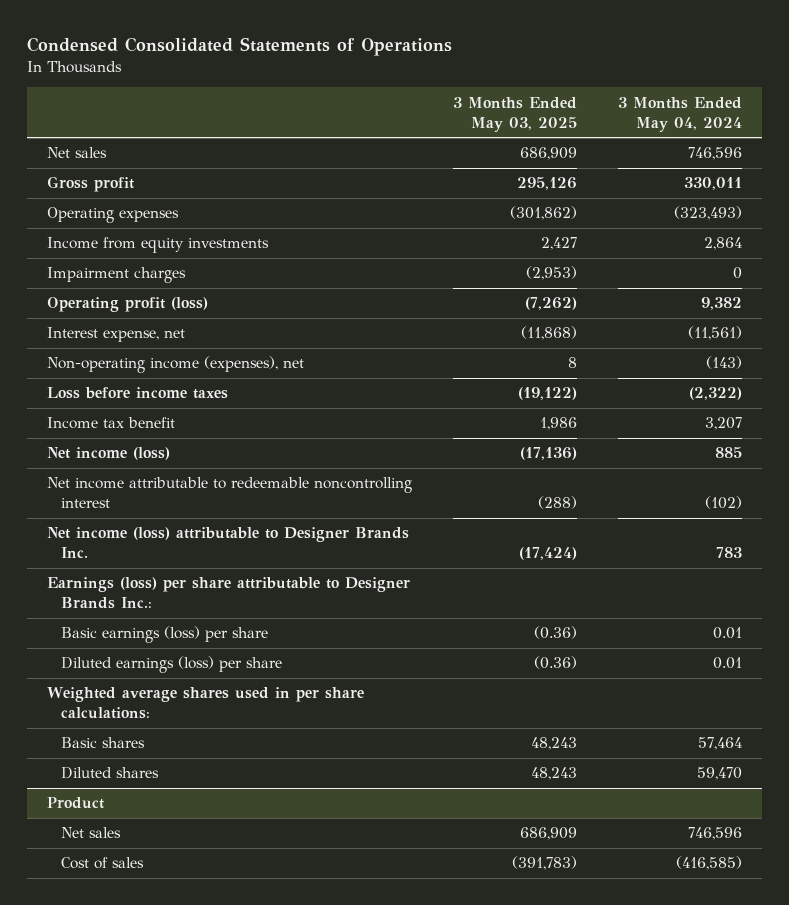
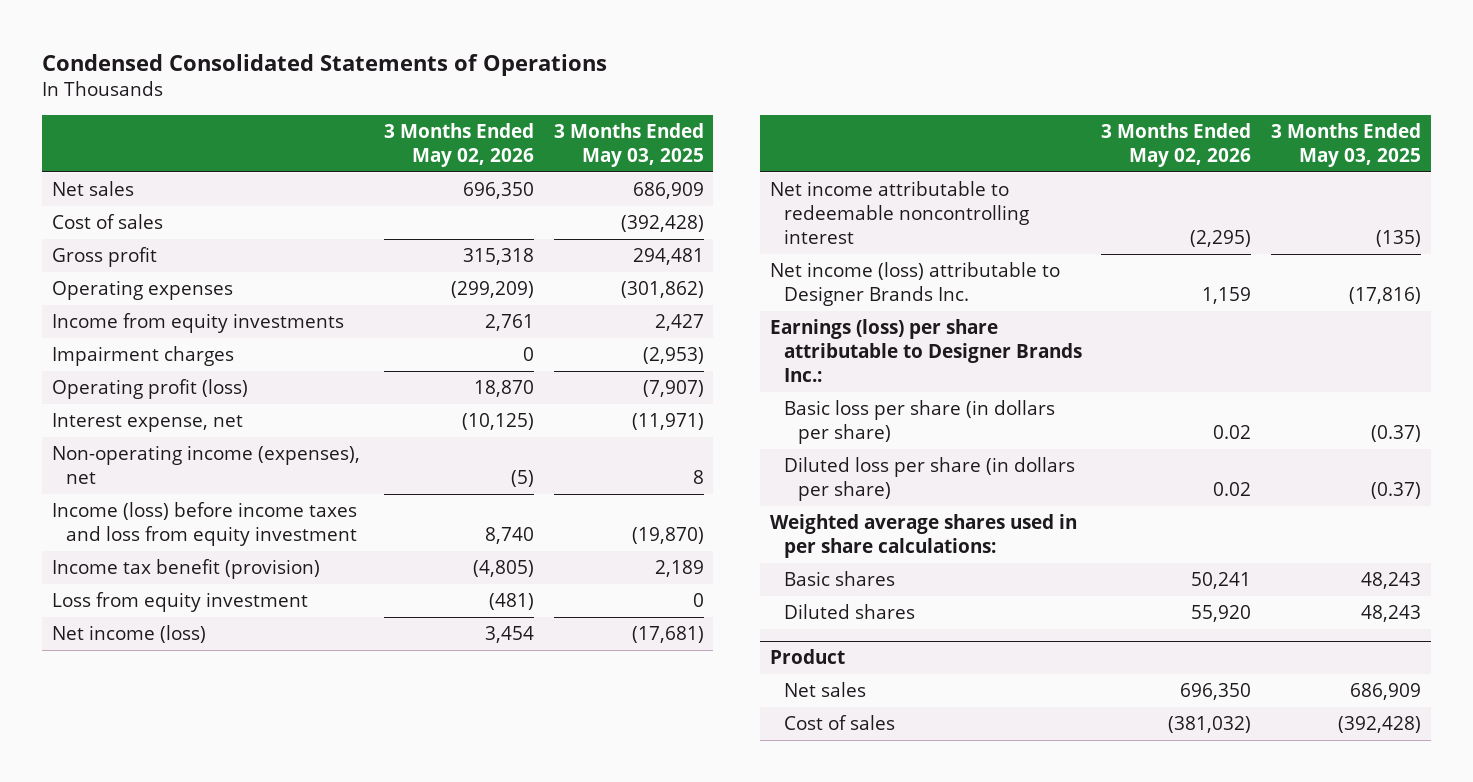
[617,96,742,132] 3 Months Ended May 04, 2024 -> none
none -> [383,122,534,167] 3 Months Ended May 02, 2026
none -> [52,213,164,229] Cost of sales
[517,177,578,191] 295,126 -> [632,247,704,265] 294,481
[525,297,578,311] (7,262) -> [642,379,704,397] (7,907)
[521,326,578,341] (11,868) -> [631,412,704,430] (11,971)
[47,387,229,400] Loss before income taxes -> [52,501,358,546] Income (loss) before income taxes and loss from equity investment
[518,387,578,401] (19,122) -> [631,526,704,544] (19,870)
[47,417,176,430] Income tax benefit -> [52,558,321,579] Income tax benefit (provision)
[540,417,578,431] 1,986 -> [654,559,704,577] 2,189
none -> [52,591,309,612] Loss from equity investment
[520,447,578,461] (17,136) -> [631,625,704,643] (17,681)
[538,496,578,510] (288) -> [1375,229,1421,247] (135)
[519,547,578,561] (17,424) -> [1348,286,1421,304] (17,816)
[60,626,268,644] Basic earnings (loss) per share -> [783,399,1055,444] Basic loss per share (in dollars per share)
[534,626,578,640] (0.36) -> [1370,424,1421,442] (0.37)
[60,656,282,674] Diluted earnings (loss) per share -> [783,456,1075,501] Diluted loss per share (in dollars per share)
[534,656,578,670] (0.36) -> [1370,481,1421,499] (0.37)
[512,856,578,871] (391,783) -> [1337,715,1421,733] (392,428)

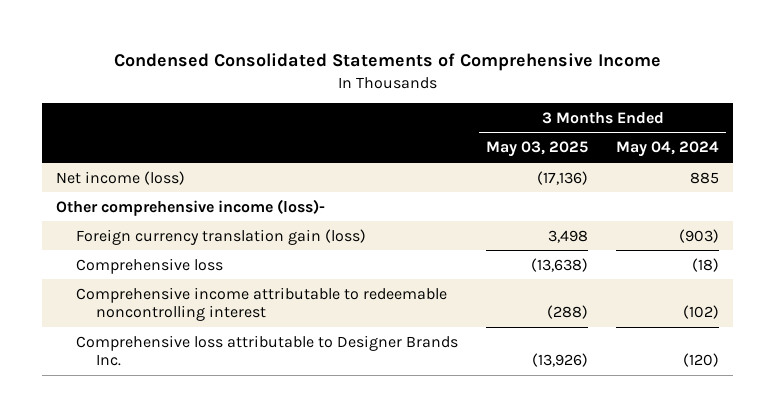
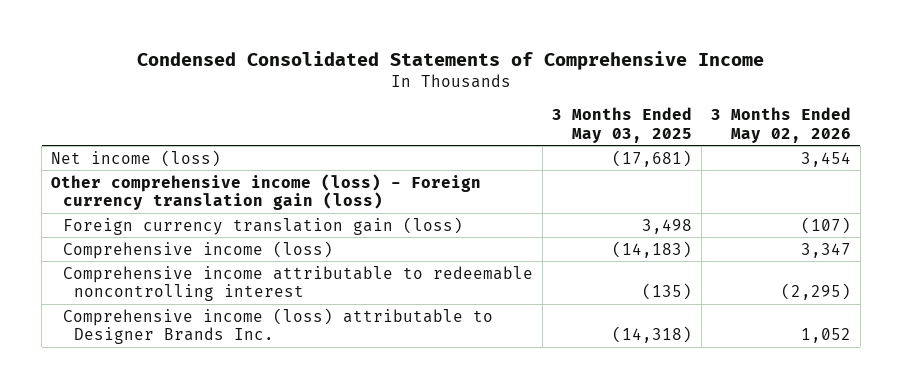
[616,141,720,158] May 04, 2024 -> none
none -> [710,107,851,143] 3 Months Ended May 02, 2026
[537,170,589,185] (17,136) -> [611,149,692,167] (17,681)
[55,198,325,216] Other comprehensive income (loss)- -> [51,173,482,211] Other comprehensive income (loss) - Foreign currency translation gain (loss)
[75,257,223,274] Comprehensive loss -> [62,240,333,259] Comprehensive income (loss)
[531,257,589,272] (13,638) -> [611,240,692,258] (14,183)
[547,305,589,320] (288) -> [641,283,692,301] (135)
[75,334,458,367] Comprehensive loss attributable to Designer Brands Inc. -> [62,307,493,345] Comprehensive income (loss) attributable to Designer Brands Inc.
[532,353,589,368] (13,926) -> [611,326,692,344] (14,318)

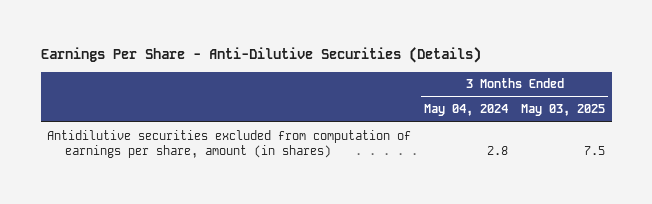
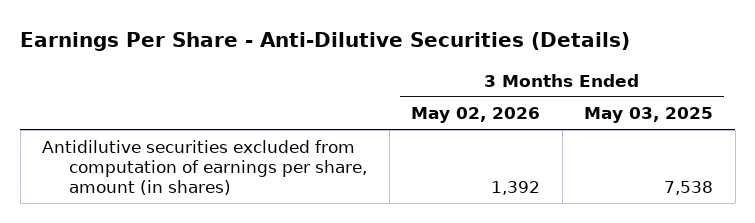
[424,104,509,117] May 04, 2024 -> none
none -> [411,107,541,124] May 02, 2026
[584,146,606,156] 7.5 -> [664,181,714,196] 7,538

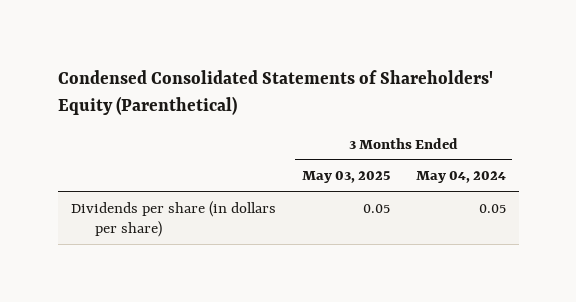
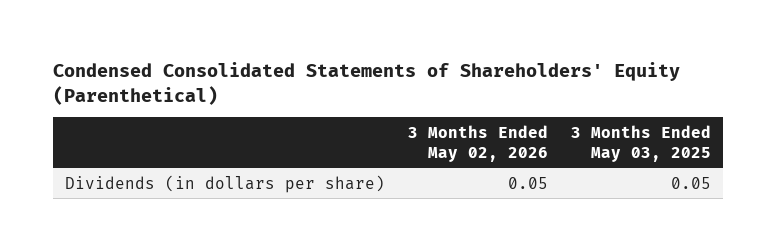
[415,171,506,184] May 04, 2024 -> none
none -> [408,124,549,162] 3 Months Ended May 02, 2026
[70,200,276,237] Dividends per share (in dollars per share) -> [64,174,385,193] Dividends (in dollars per share)

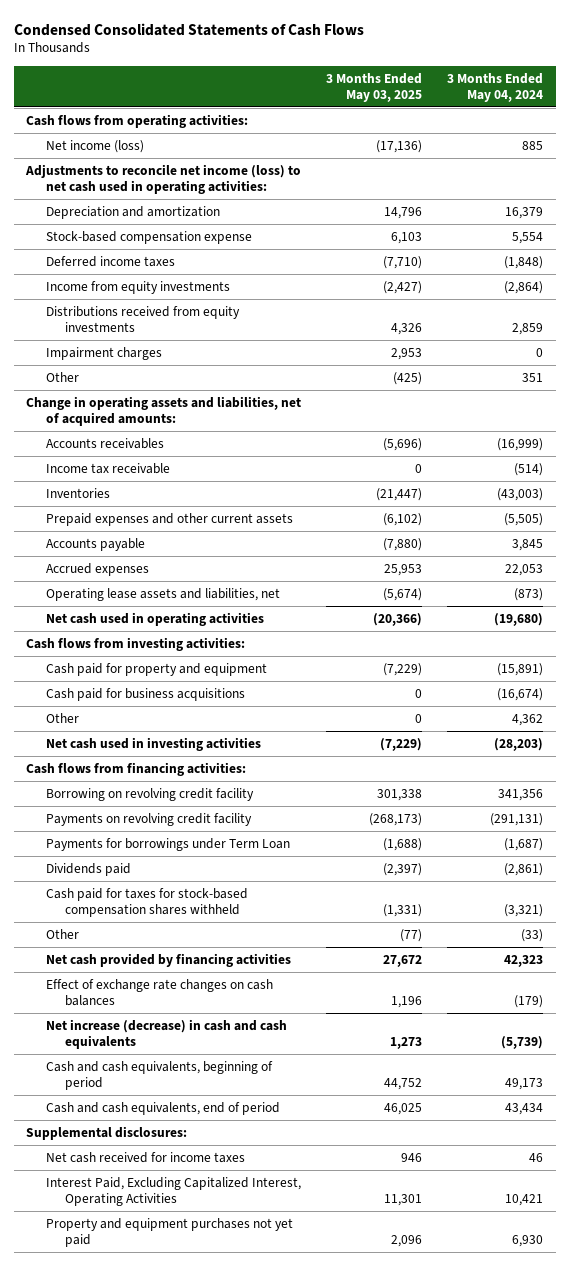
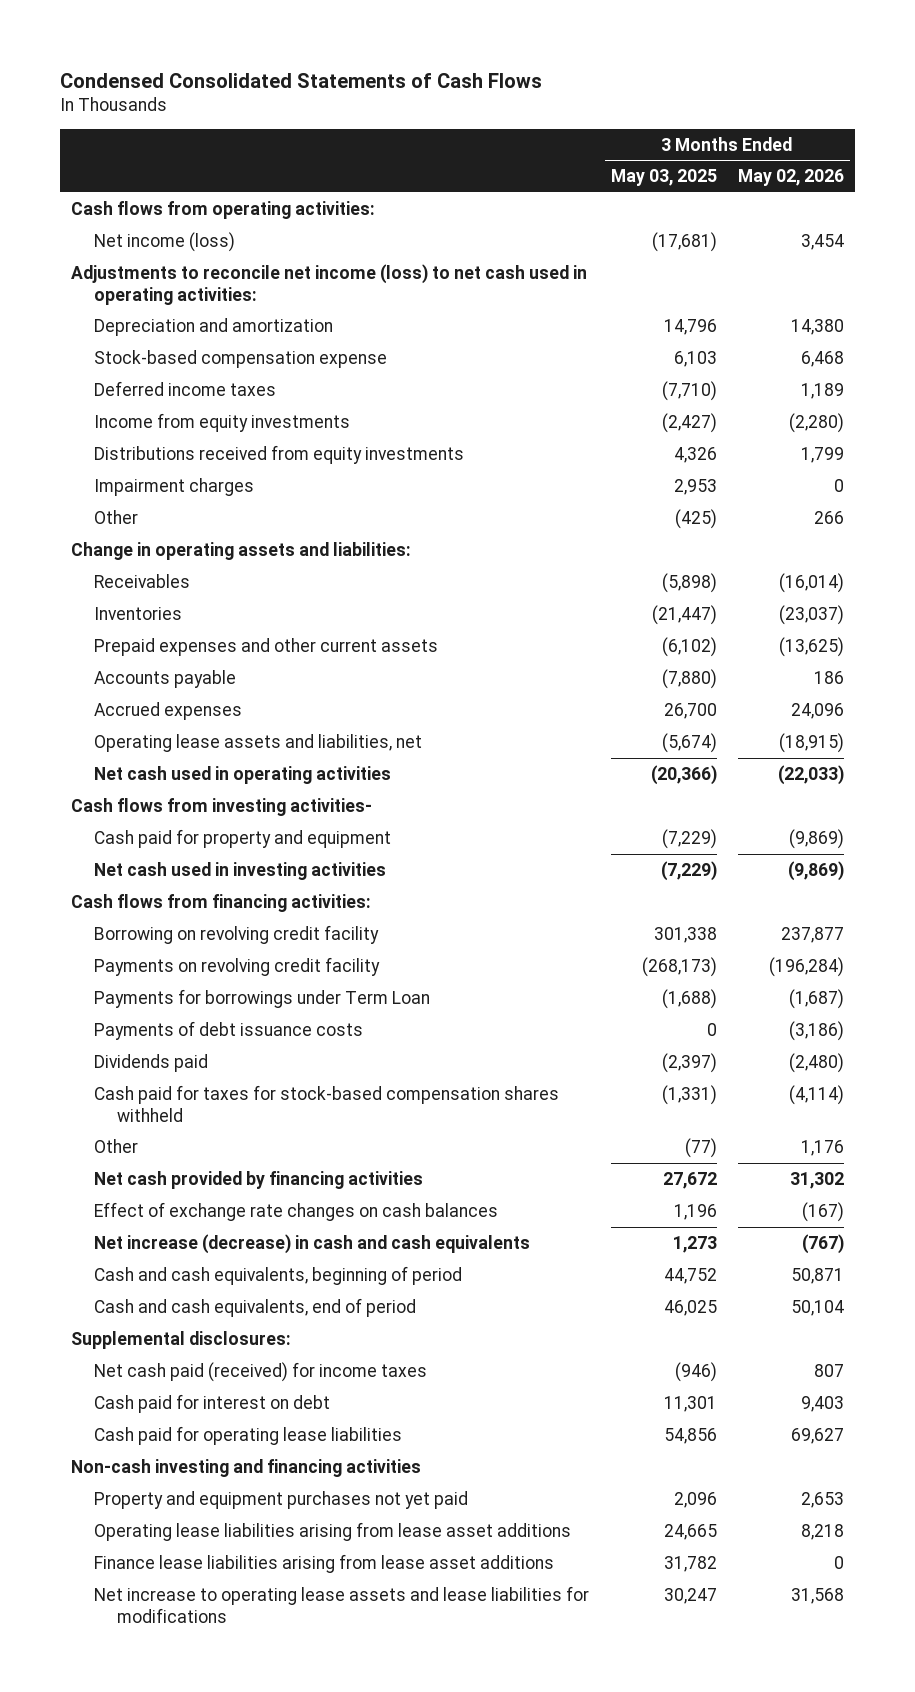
[447,72,544,102] 3 Months Ended May 04, 2024 -> none
none -> [738,169,845,187] May 02, 2026
[376,139,423,153] (17,136) -> [651,231,717,252] (17,681)
[45,462,170,474] Income tax receivable -> none
[26,395,302,426] Change in operating assets and liabilities, net of acquired amounts: -> [71,541,412,560] Change in operating assets and liabilities:
[45,437,164,449] Accounts receivables -> [94,573,191,588] Receivables
[383,437,423,451] (5,696) -> [661,572,717,593] (5,898)
[384,563,423,576] 25,953 -> [663,702,717,719] 26,700
[26,636,246,651] Cash flows from investing activities: -> [71,797,373,816] Cash flows from investing activities-
[45,687,245,701] Cash paid for business acquisitions -> none
[45,712,79,723] Other -> none
none -> [94,1020,364,1040] Payments of debt issuance costs
[45,1151,245,1163] Net cash received for income taxes -> [94,1361,428,1382] Net cash paid (received) for income taxes
[401,1152,423,1162] 946 -> [674,1361,717,1382] (946)
[45,1176,301,1206] Interest Paid, Excluding Capitalized Interest, Operating Activities -> [94,1393,331,1413] Cash paid for interest on debt
none -> [94,1425,403,1445] Cash paid for operating lease liabilities
none -> [71,1458,422,1477] Non-cash investing and financing activities
none -> [94,1521,572,1541] Operating lease liabilities arising from lease asset additions
none -> [94,1553,555,1573] Finance lease liabilities arising from lease asset additions
none -> [94,1585,590,1623] Net increase to operating lease assets and lease liabilities for modifications

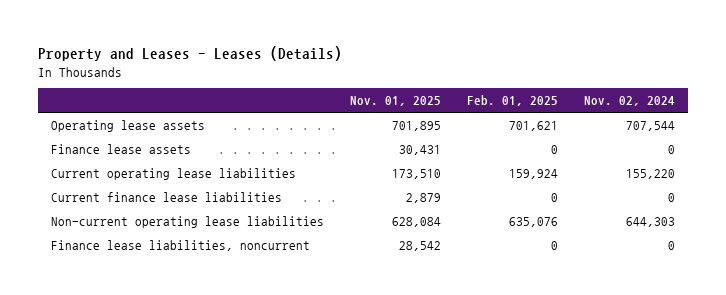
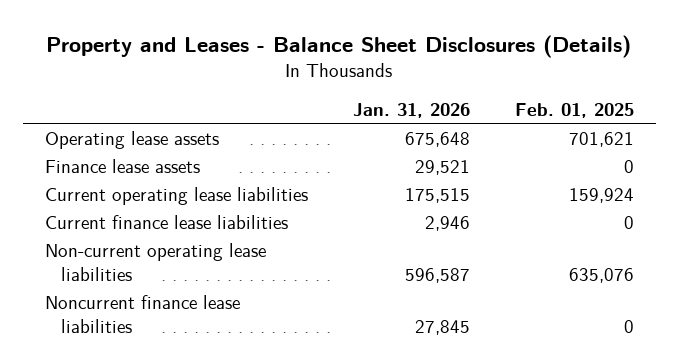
[37,46,342,62] Property and Leases - Leases (Details) -> [46,34,632,58] Property and Leases - Balance Sheet Disclosures (Details)
[350,96,442,107] Nov. 01, 2025 -> none
[584,96,676,107] Nov. 02, 2024 -> none
none -> [352,102,470,118] Jan. 31, 2026
[51,239,311,251] Finance lease liabilities, noncurrent -> [45,294,241,333] Noncurrent finance lease liabilities

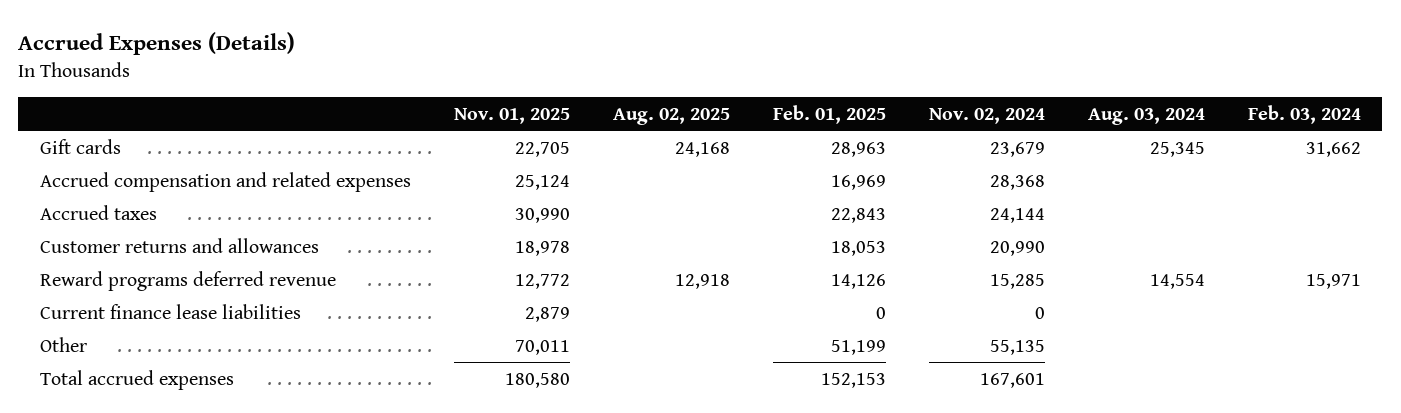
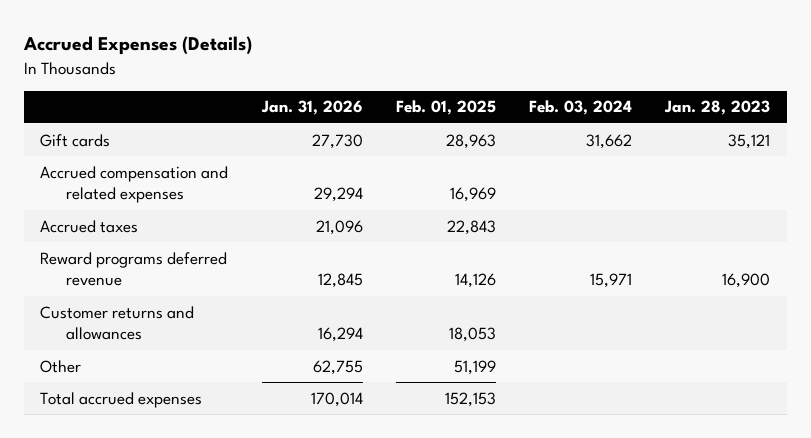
[453,107,570,124] Nov. 01, 2025 -> none
[612,107,730,125] Aug. 02, 2025 -> none
[928,107,1045,124] Nov. 02, 2024 -> none
[1087,107,1205,125] Aug. 03, 2024 -> none
none -> [260,100,363,116] Jan. 31, 2026
none -> [664,100,771,116] Jan. 28, 2023
[39,303,301,319] Current finance lease liabilities -> none
[39,237,319,253] Customer returns and allowances -> [40,305,195,341] Customer returns and allowances

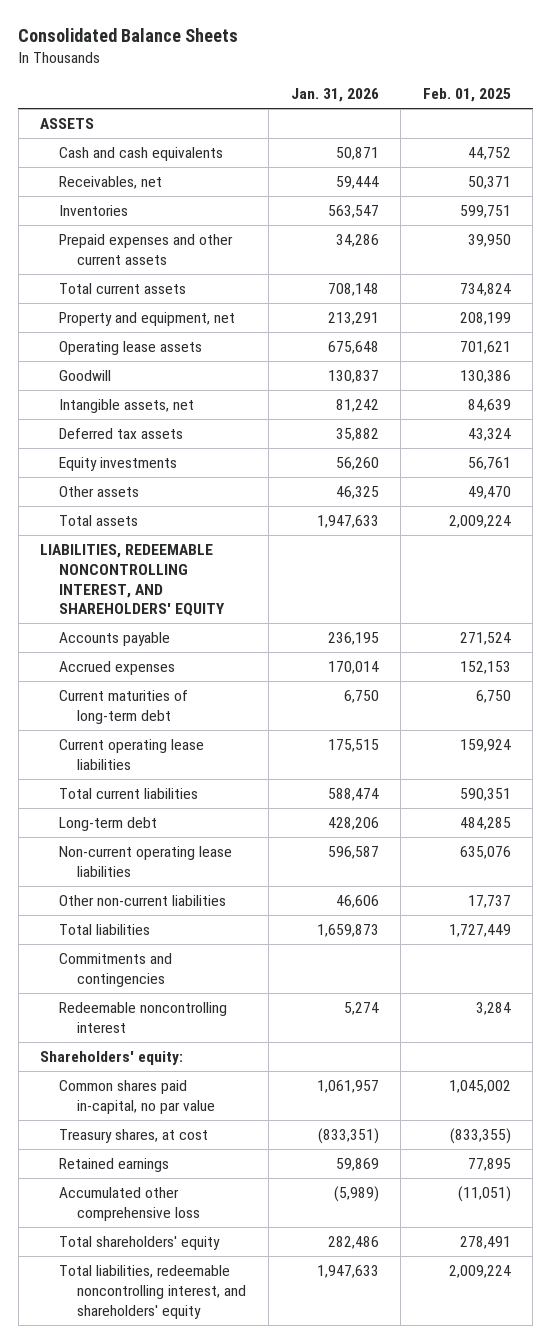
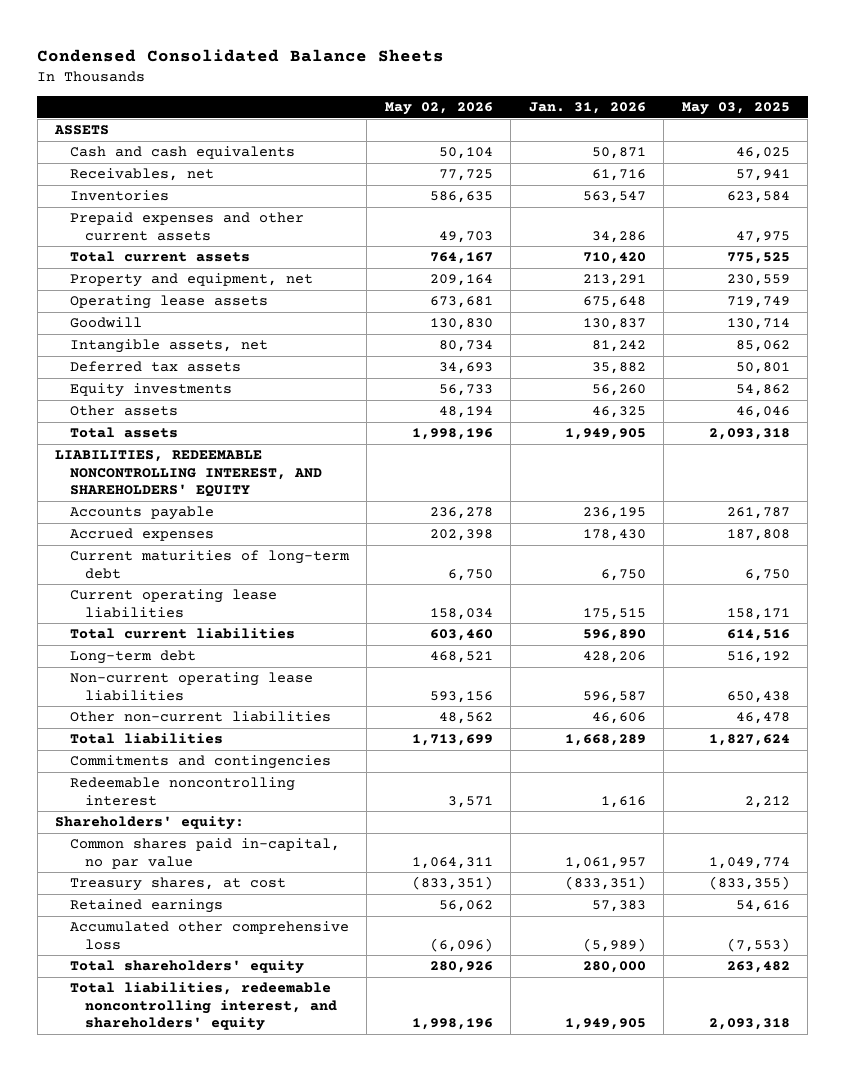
[18,28,239,43] Consolidated Balance Sheets -> [37,48,445,62] Condensed Consolidated Balance Sheets
[422,87,511,102] Feb. 01, 2025 -> none
none -> [384,102,493,116] May 02, 2026
none -> [681,102,790,116] May 03, 2025
[335,176,379,190] 59,444 -> [591,169,646,182] 61,716
[327,283,379,297] 708,148 -> [582,252,646,265] 710,420
[316,515,379,529] 1,947,633 -> [564,428,646,441] 1,949,905
[327,661,379,675] 170,014 -> [582,529,646,542] 178,430
[327,788,379,802] 588,474 -> [582,629,646,642] 596,890
[316,924,379,938] 1,659,873 -> [564,734,646,747] 1,668,289
[343,1002,379,1016] 5,274 -> [600,795,646,808] 1,616
[335,1158,379,1172] 59,869 -> [591,900,646,913] 57,383
[327,1236,379,1250] 282,486 -> [582,961,646,974] 280,000
[316,1265,379,1279] 1,947,633 -> [564,1018,646,1031] 1,949,905

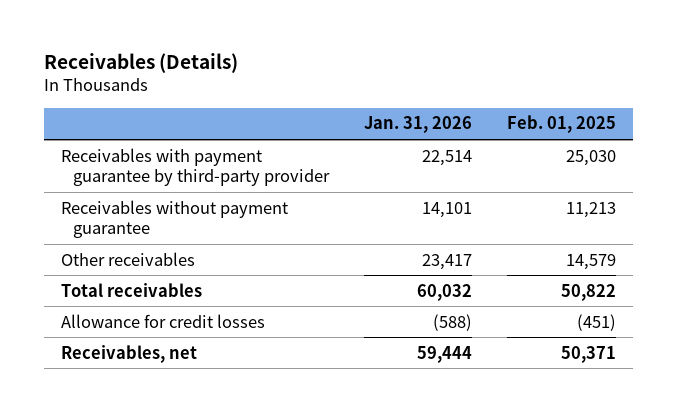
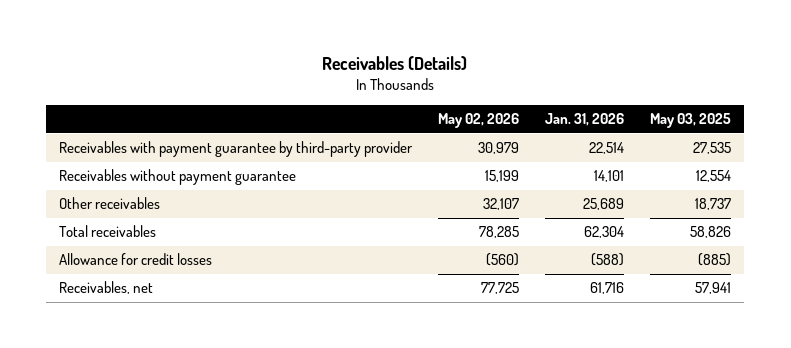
[506,115,616,134] Feb. 01, 2025 -> none
none -> [438,113,520,129] May 02, 2026
none -> [650,113,732,129] May 03, 2025
[421,253,472,270] 23,417 -> [583,198,625,211] 25,689
[416,283,472,301] 60,032 -> [584,226,625,239] 62,304
[416,345,472,363] 59,444 -> [590,282,625,295] 61,716

